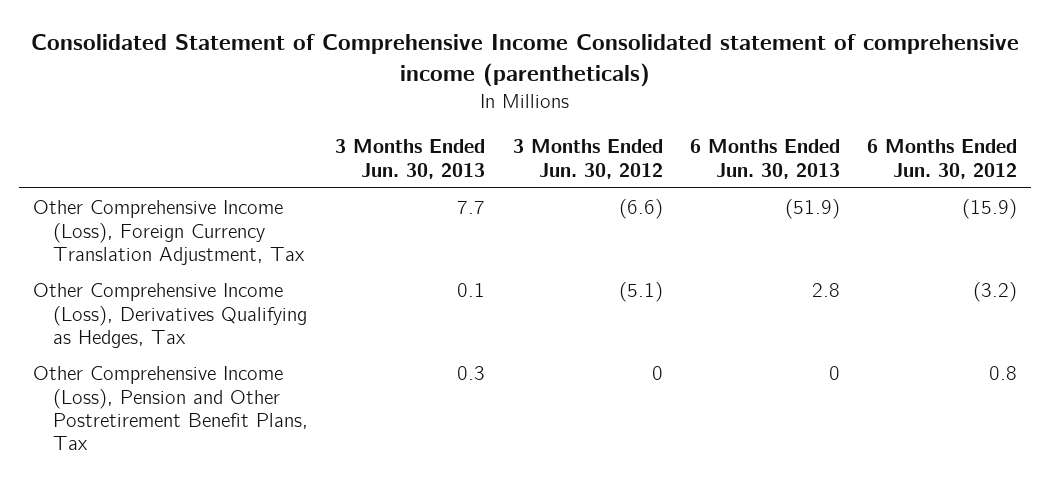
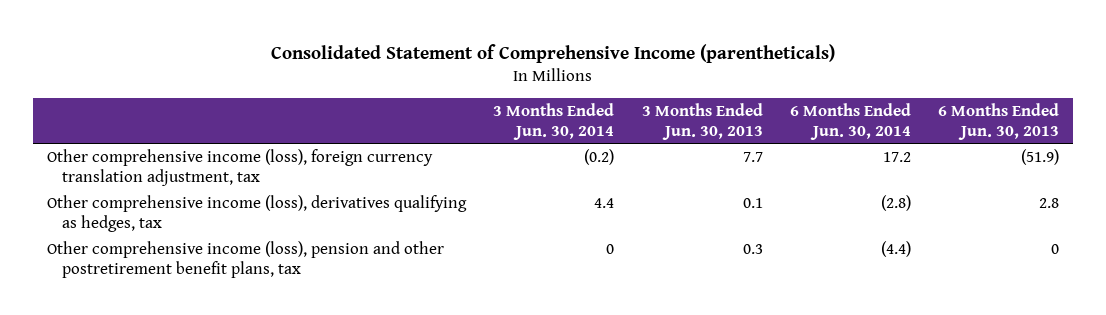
[30,34,1019,88] Consolidated Statement of Comprehensive Income Consolidated statement of comprehensive income (parentheticals) -> [271,43,836,63] Consolidated Statement of Comprehensive Income (parentheticals)
[512,139,663,179] 3 Months Ended Jun. 30, 2012 -> none
[867,139,1018,179] 6 Months Ended Jun. 30, 2012 -> none
none -> [493,102,615,140] 3 Months Ended Jun. 30, 2014
none -> [789,102,911,140] 6 Months Ended Jun. 30, 2014
[32,200,306,265] Other Comprehensive Income (Loss), Foreign Currency Translation Adjustment, Tax -> [46,148,433,186] Other comprehensive income (loss), foreign currency translation adjustment, tax
[32,283,308,348] Other Comprehensive Income (Loss), Derivatives Qualifying as Hedges, Tax -> [46,194,467,232] Other comprehensive income (loss), derivatives qualifying as hedges, tax
[32,366,309,451] Other Comprehensive Income (Loss), Pension and Other Postretirement Benefit Plans, Tax -> [46,240,444,278] Other comprehensive income (loss), pension and other postretirement benefit plans, tax

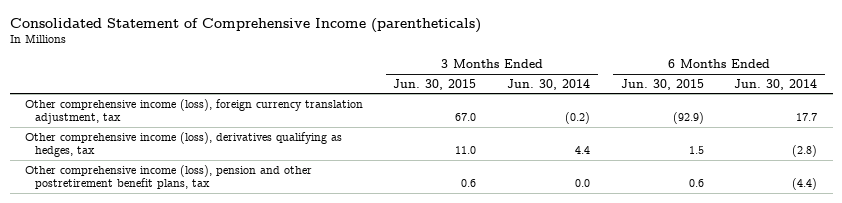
[641,102,763,140] 3 Months Ended Jun. 30, 2013 -> none
[938,102,1060,140] 6 Months Ended Jun. 30, 2013 -> none
none -> [393,78,477,90] Jun. 30, 2015
none -> [620,78,704,90] Jun. 30, 2015
[882,151,911,162] 17.2 -> [796,113,818,122] 17.7
[606,243,615,254] 0 -> [575,179,591,188] 0.0

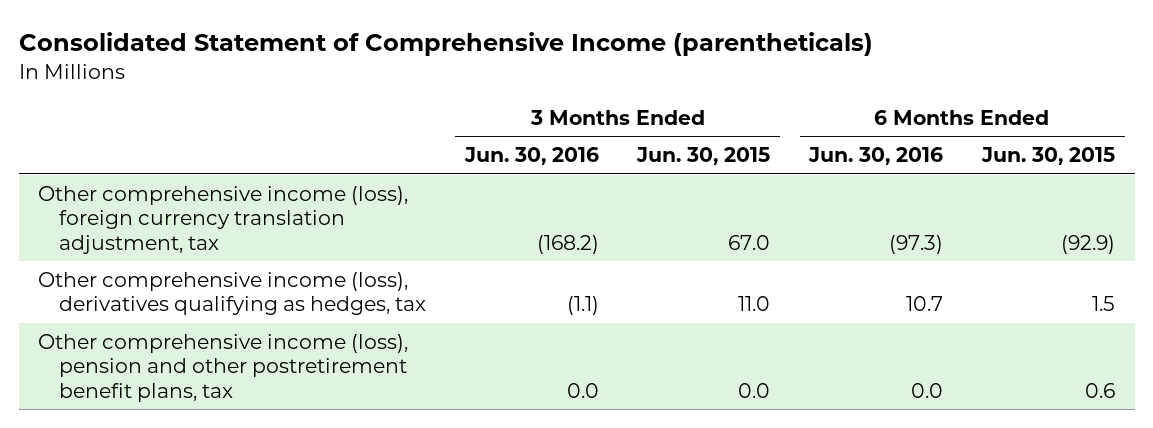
[507,78,591,90] Jun. 30, 2014 -> none
[734,78,818,90] Jun. 30, 2014 -> none
none -> [463,147,599,166] Jun. 30, 2016
none -> [808,147,944,166] Jun. 30, 2016
[461,179,477,188] 0.6 -> [738,382,771,398] 0.0

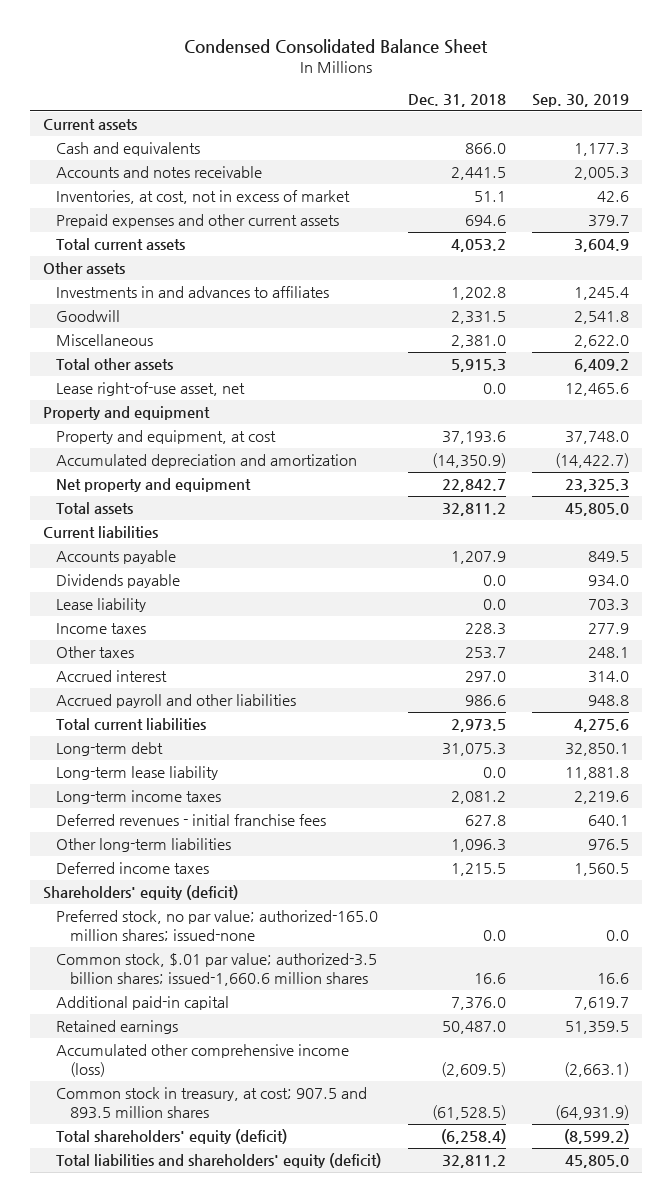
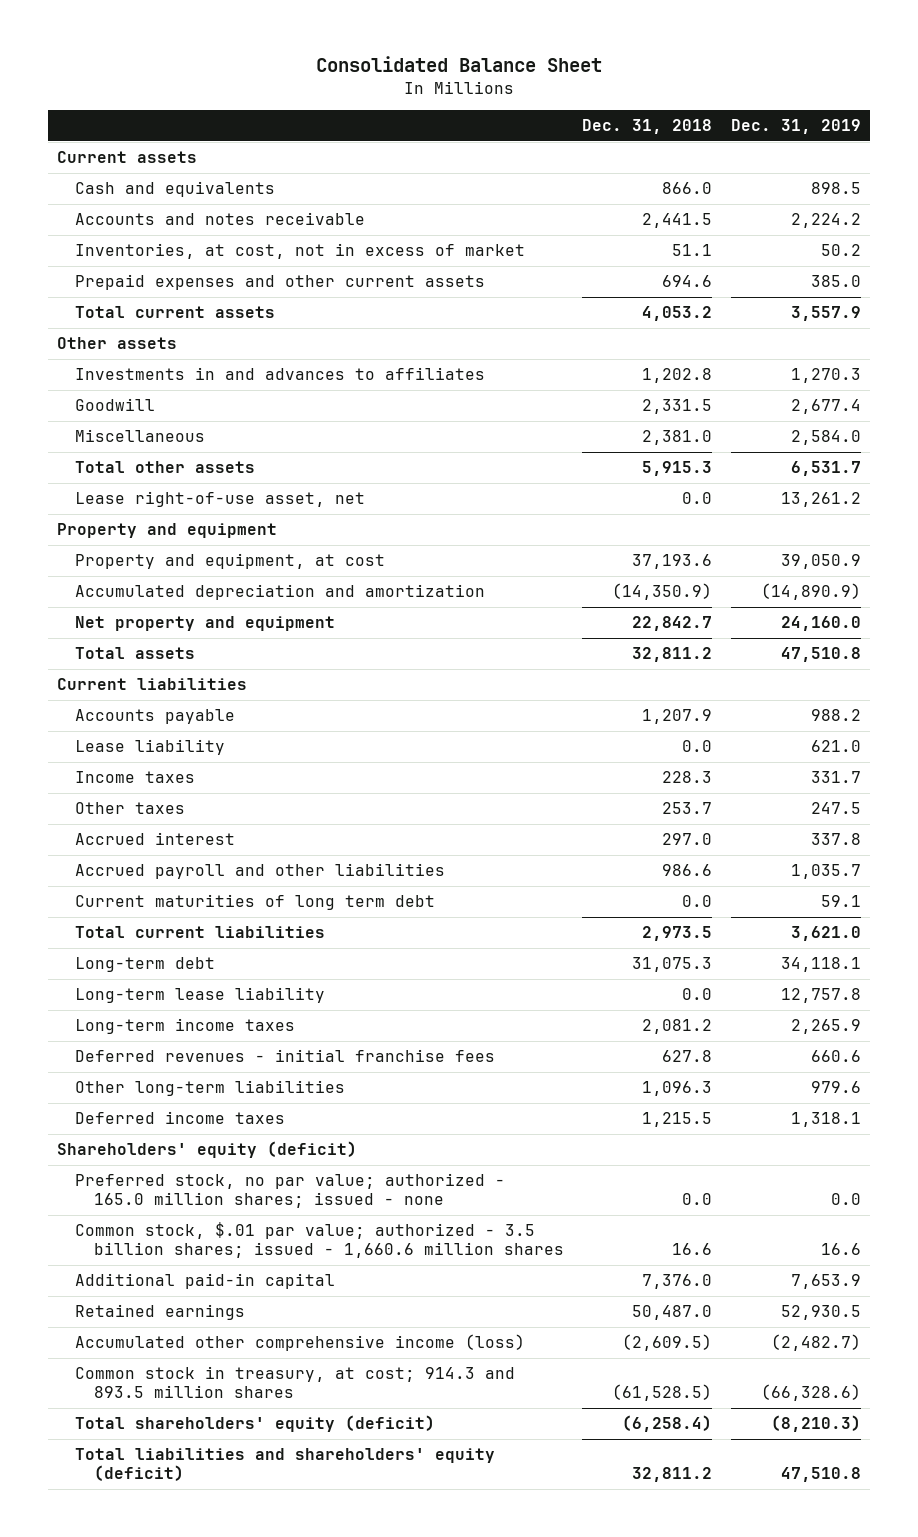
[183,39,488,55] Condensed Consolidated Balance Sheet -> [315,56,602,73] Consolidated Balance Sheet
[531,93,629,107] Sep. 30, 2019 -> none
none -> [730,118,861,134] Dec. 31, 2019
[56,573,181,588] Dividends payable -> none
none -> [75,894,436,911] Current maturities of long term debt
[56,909,379,941] Preferred stock, no par value; authorized-165.0 million shares; issued-none -> [75,1173,506,1209] Preferred stock, no par value; authorized - 165.0 million shares; issued - none
[56,952,378,986] Common stock, $.01 par value; authorized-3.5 billion shares; issued-1,660.6 million shares -> [75,1222,564,1259] Common stock, $.01 par value; authorized - 3.5 billion shares; issued - 1,660.6 million shares
[56,1086,368,1119] Common stock in treasury, at cost; 907.5 and 893.5 million shares -> [75,1366,516,1399] Common stock in treasury, at cost; 914.3 and 893.5 million shares

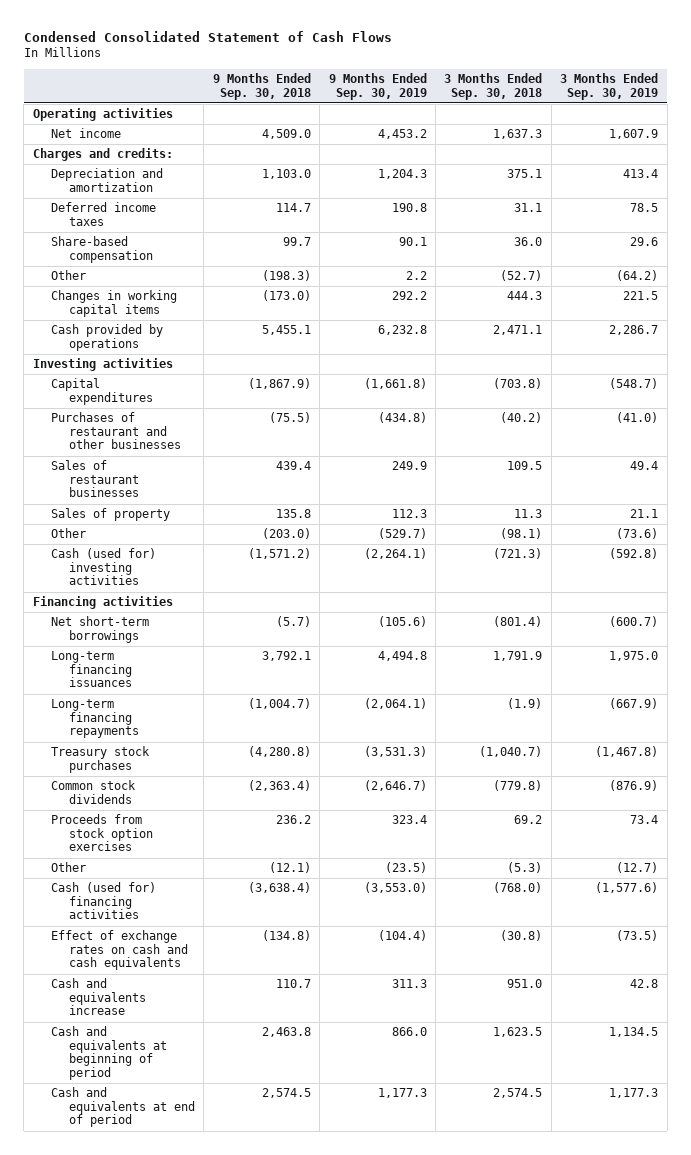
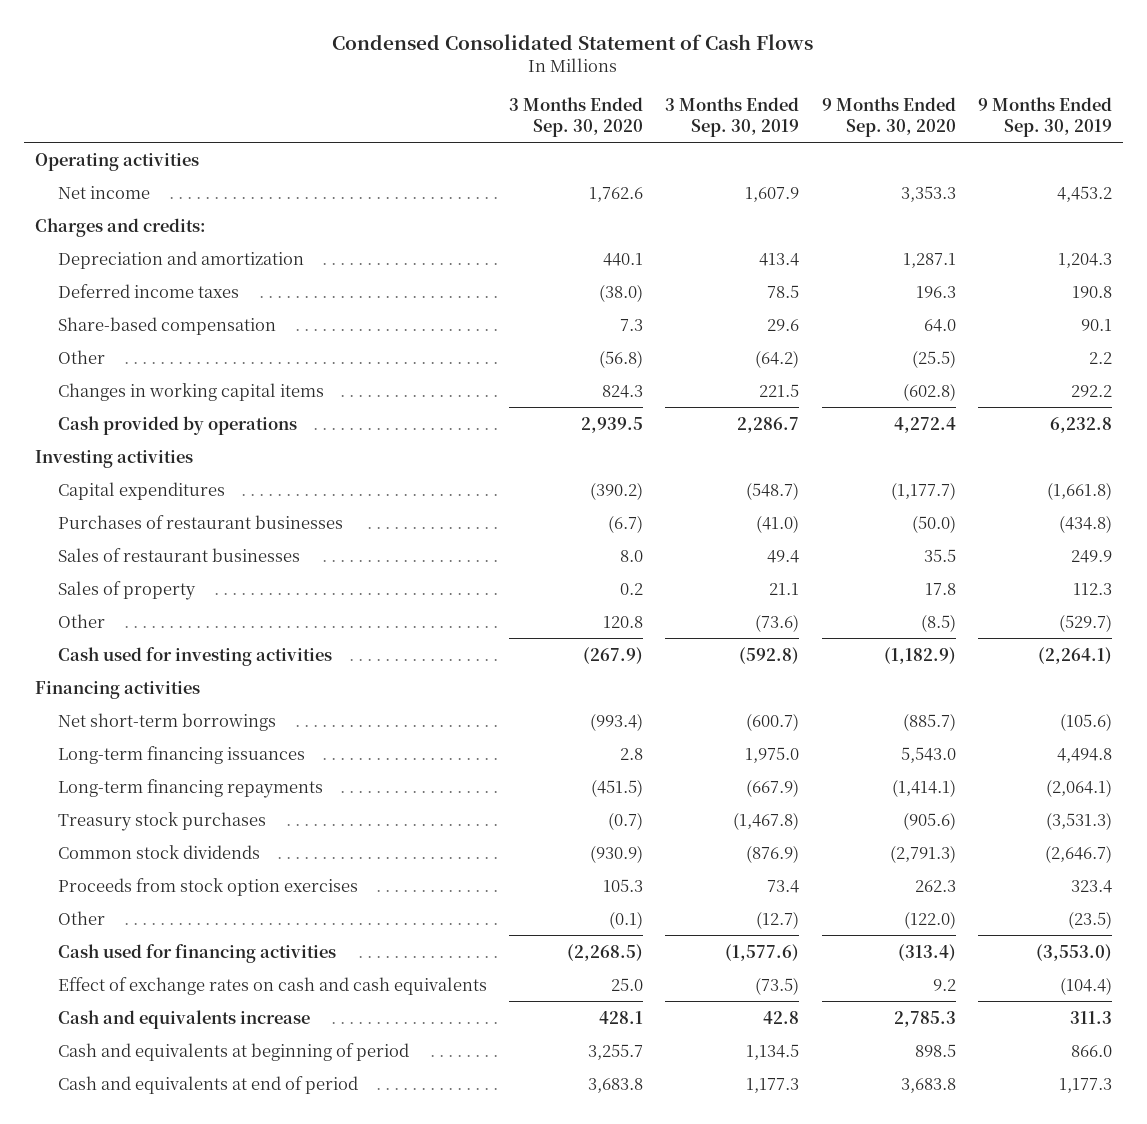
[212,73,311,100] 9 Months Ended Sep. 30, 2018 -> none
[444,73,543,100] 3 Months Ended Sep. 30, 2018 -> none
none -> [509,97,644,137] 3 Months Ended Sep. 30, 2020
none -> [821,97,956,137] 9 Months Ended Sep. 30, 2020
[50,412,181,450] Purchases of restaurant and other businesses -> [57,514,343,529] Purchases of restaurant businesses
[50,548,156,586] Cash (used for) investing activities -> [57,646,332,666] Cash used for investing activities
[50,882,156,920] Cash (used for) financing activities -> [57,943,336,963] Cash used for financing activities

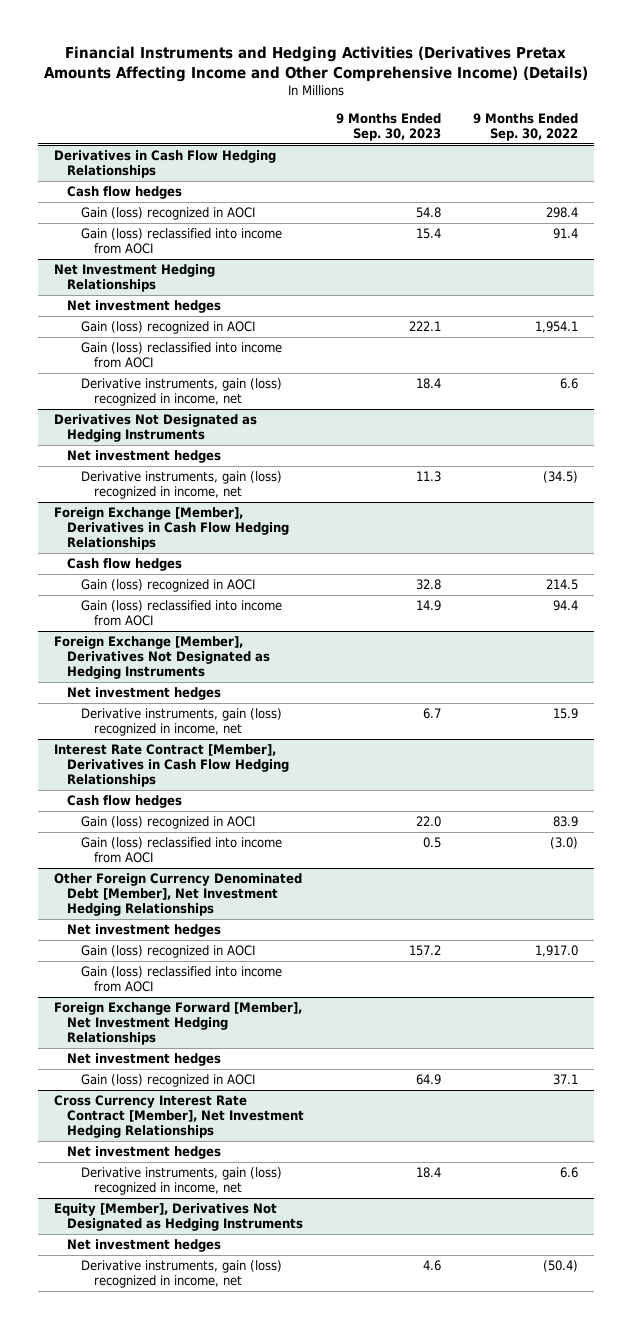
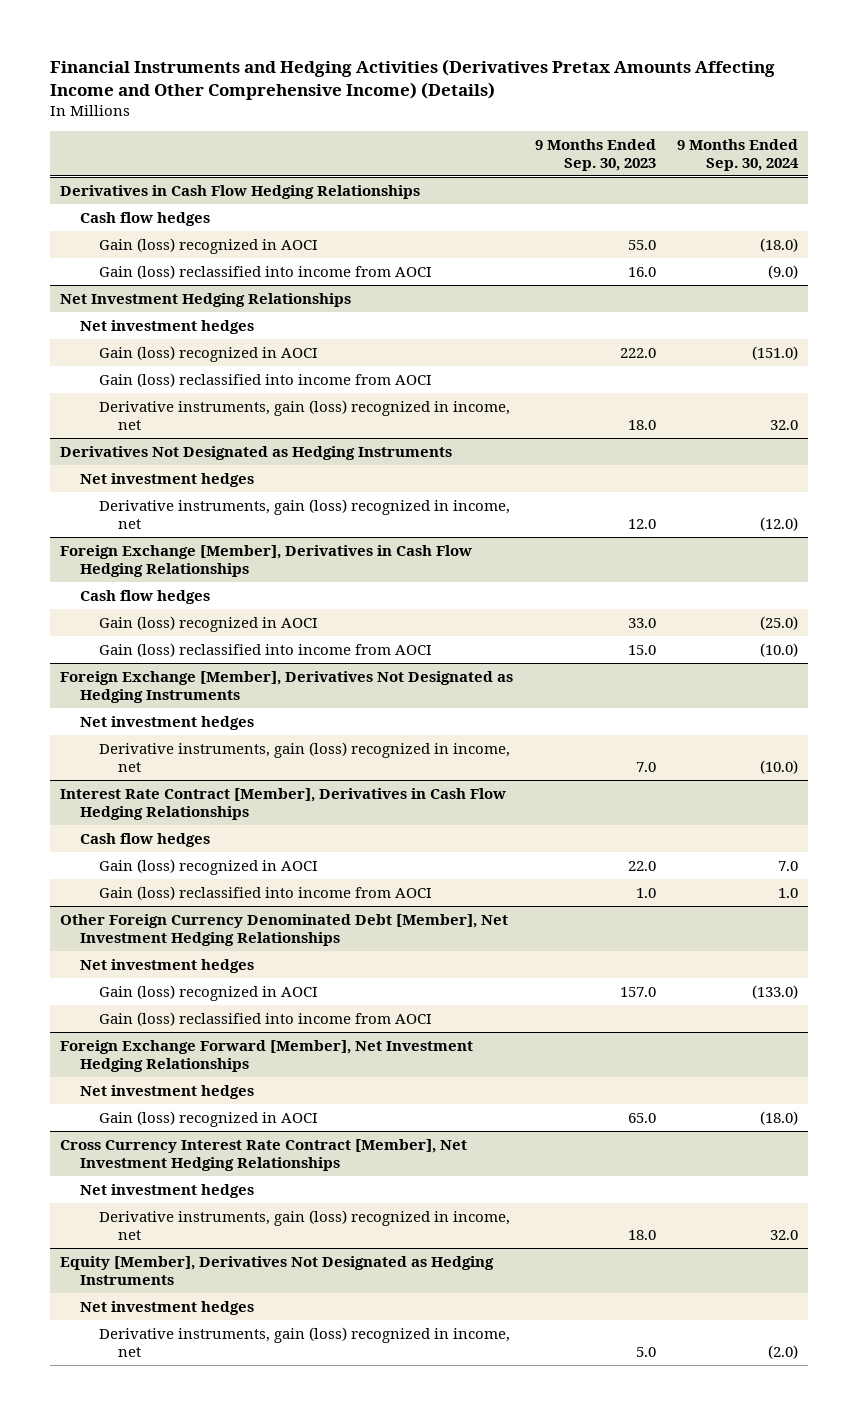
[473,113,579,142] 9 Months Ended Sep. 30, 2022 -> none
none -> [676,138,799,171] 9 Months Ended Sep. 30, 2024
[416,206,442,218] 54.8 -> [627,239,656,250] 55.0
[416,227,442,239] 15.4 -> [627,266,656,277] 16.0
[409,320,442,331] 222.1 -> [619,347,656,358] 222.0
[416,377,442,389] 18.4 -> [627,419,656,430] 18.0
[416,470,442,482] 11.3 -> [627,518,656,529] 12.0
[416,578,442,590] 32.8 -> [627,617,656,628] 33.0
[416,599,442,611] 14.9 -> [627,644,656,655] 15.0
[423,707,442,719] 6.7 -> [635,761,656,772] 7.0
[423,836,442,848] 0.5 -> [635,887,656,898] 1.0
[409,944,442,956] 157.2 -> [619,986,656,997] 157.0
[416,1073,442,1085] 64.9 -> [627,1112,656,1123] 65.0
[416,1166,442,1178] 18.4 -> [627,1229,656,1240] 18.0
[423,1259,442,1271] 4.6 -> [635,1346,656,1357] 5.0

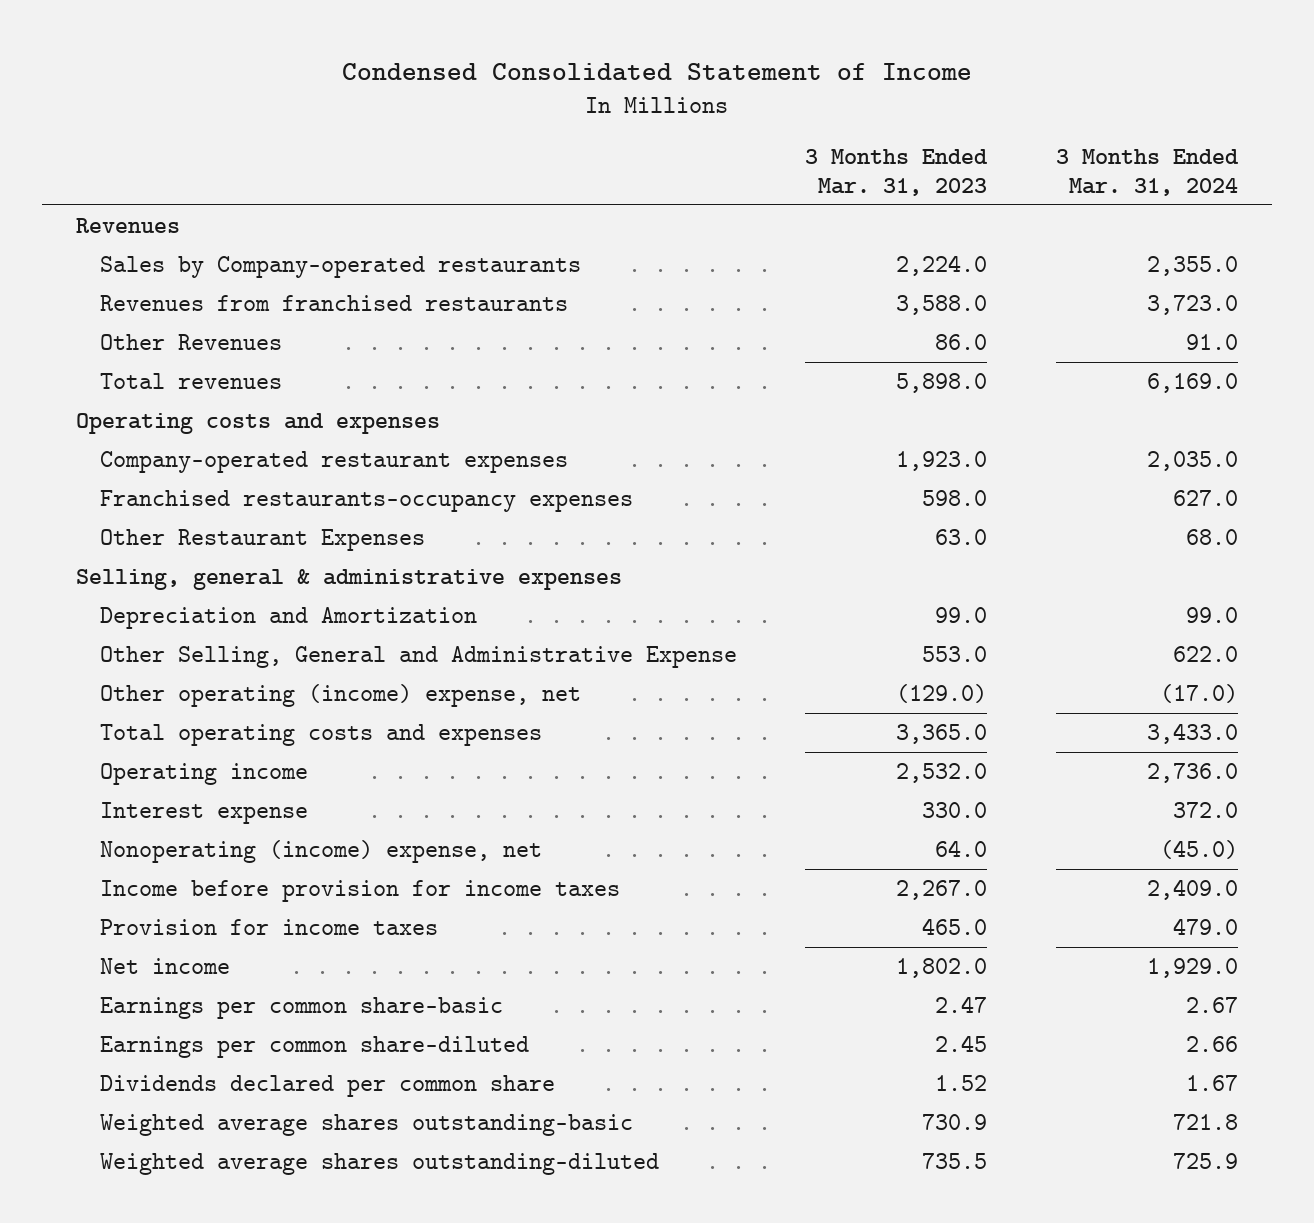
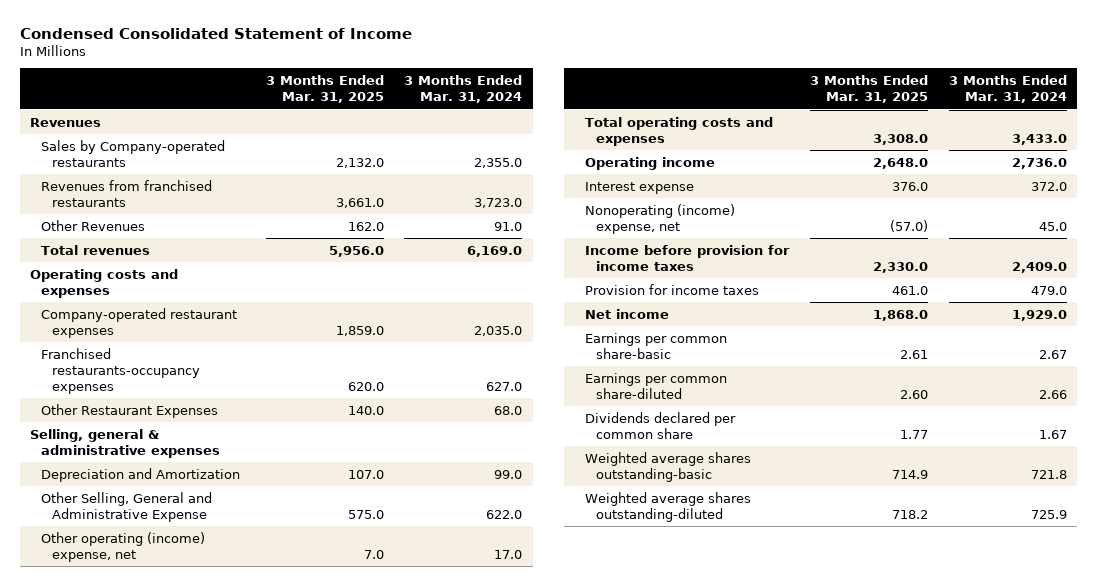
[805,149,989,196] 3 Months Ended Mar. 31, 2023 -> none
none -> [265,75,384,104] 3 Months Ended Mar. 31, 2025
[1159,684,1238,704] (17.0) -> [494,549,523,559] 17.0
[1159,840,1238,860] (45.0) -> [1038,221,1067,231] 45.0

